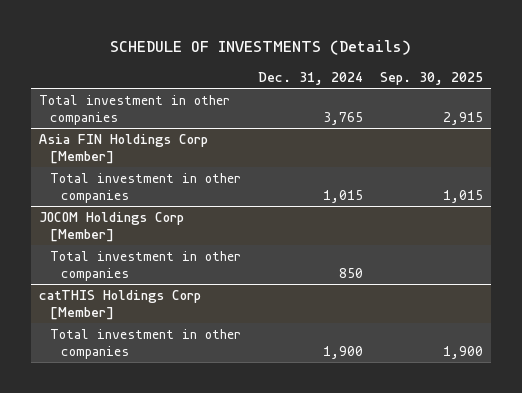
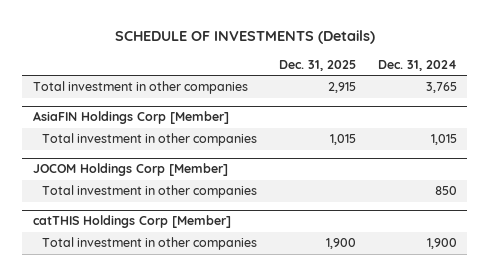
[379,71,483,85] Sep. 30, 2025 -> none
none -> [278,60,356,72] Dec. 31, 2025
[39,133,209,164] Asia FIN Holdings Corp [Member] -> [32,111,229,125] AsiaFIN Holdings Corp [Member]

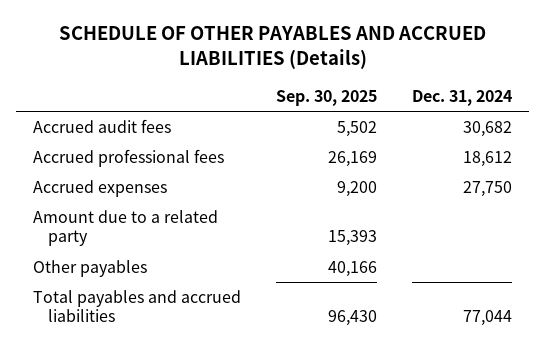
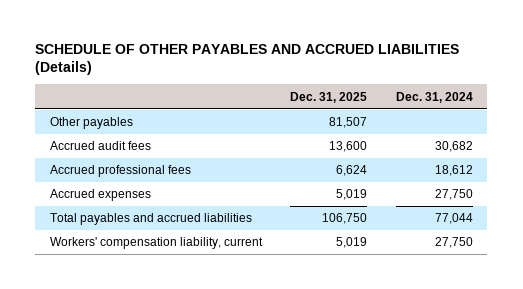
[276,89,378,106] Sep. 30, 2025 -> none
none -> [290,91,368,103] Dec. 31, 2025
[33,259,148,277] Other payables -> [49,117,133,130] Other payables
[33,209,219,247] Amount due to a related party -> none
none -> [49,237,263,250] Workers' compensation liability, current

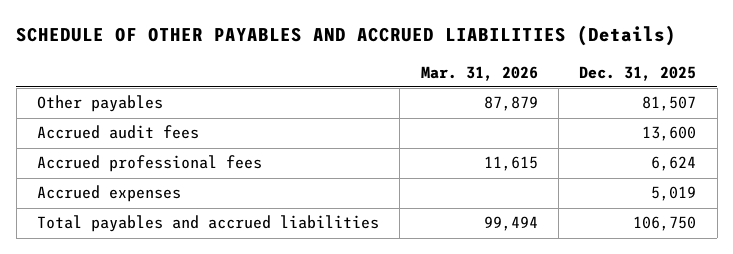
[396,91,474,103] Dec. 31, 2024 -> none
none -> [420,65,538,81] Mar. 31, 2026
[49,237,263,250] Workers' compensation liability, current -> none

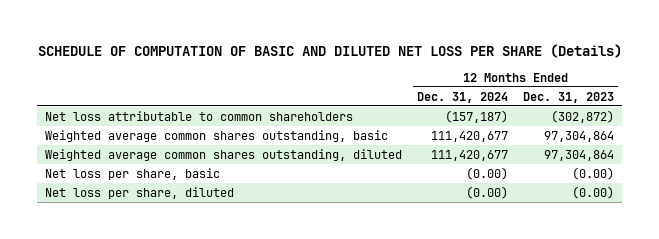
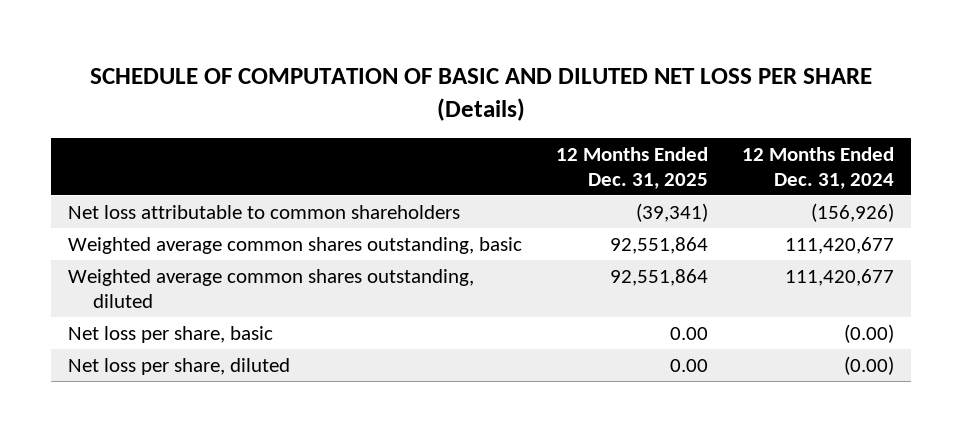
[523,91,615,103] Dec. 31, 2023 -> none
none -> [555,146,708,189] 12 Months Ended Dec. 31, 2025
[445,109,509,123] (157,187) -> [810,202,894,222] (156,926)

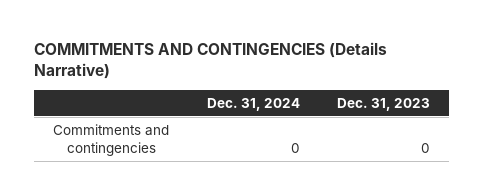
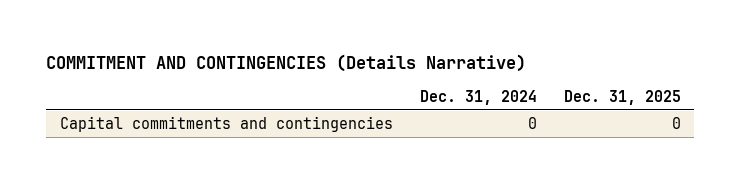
[34,42,388,80] COMMITMENTS AND CONTINGENCIES (Details Narrative) -> [46,54,527,73] COMMITMENT AND CONTINGENCIES (Details Narrative)
[337,97,431,111] Dec. 31, 2023 -> none
none -> [563,90,681,106] Dec. 31, 2025
[52,124,169,156] Commitments and contingencies -> [59,116,393,133] Capital commitments and contingencies

